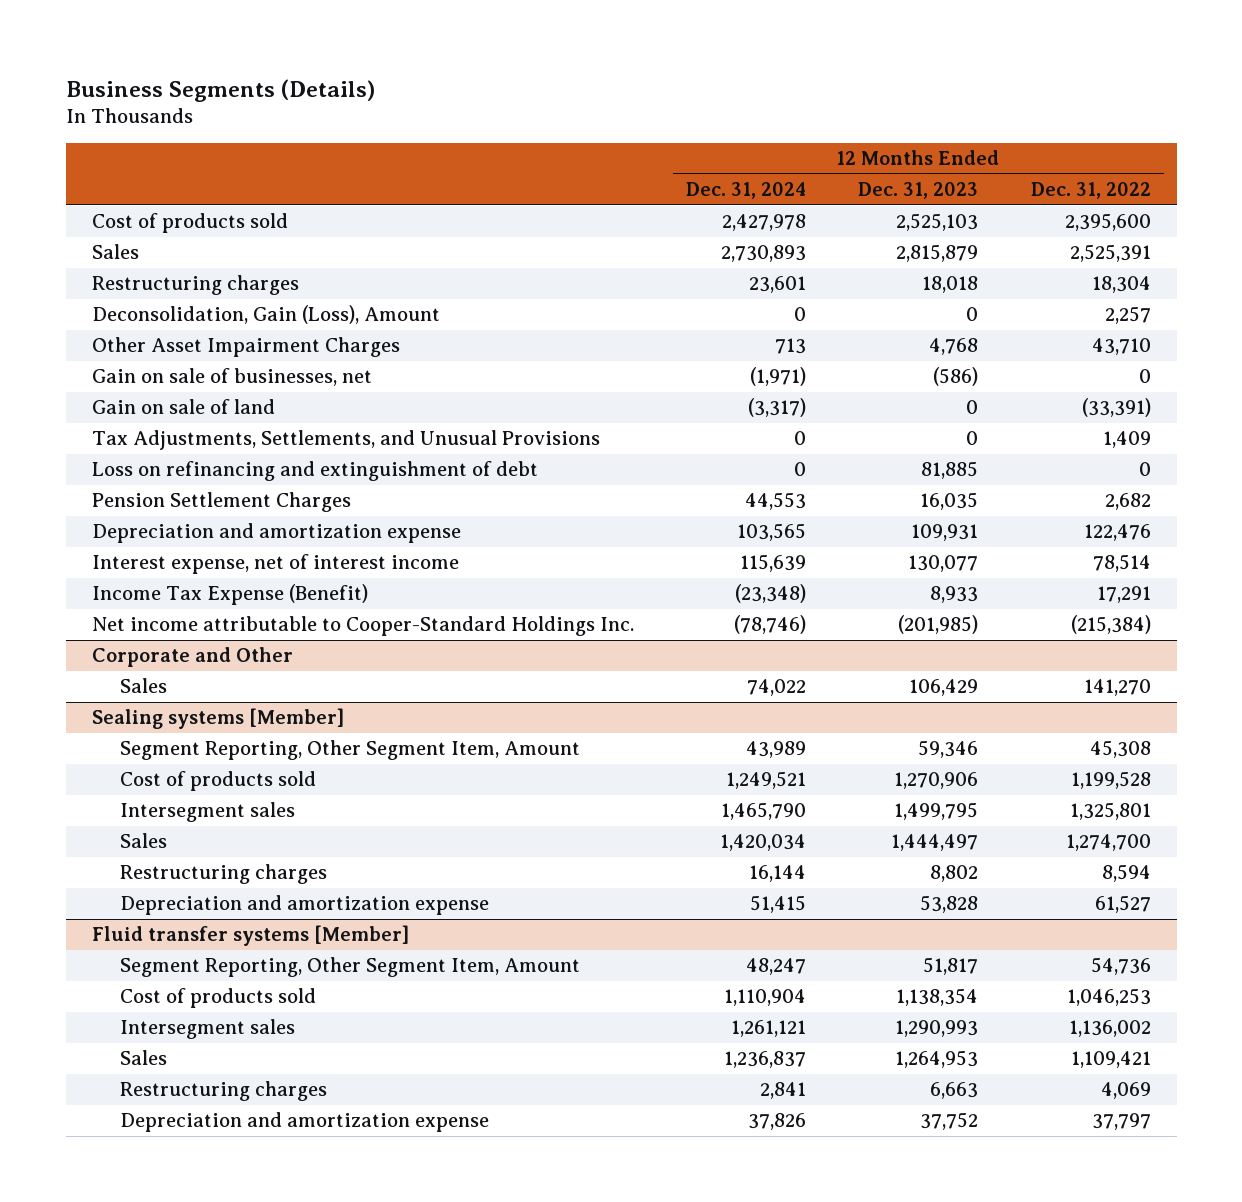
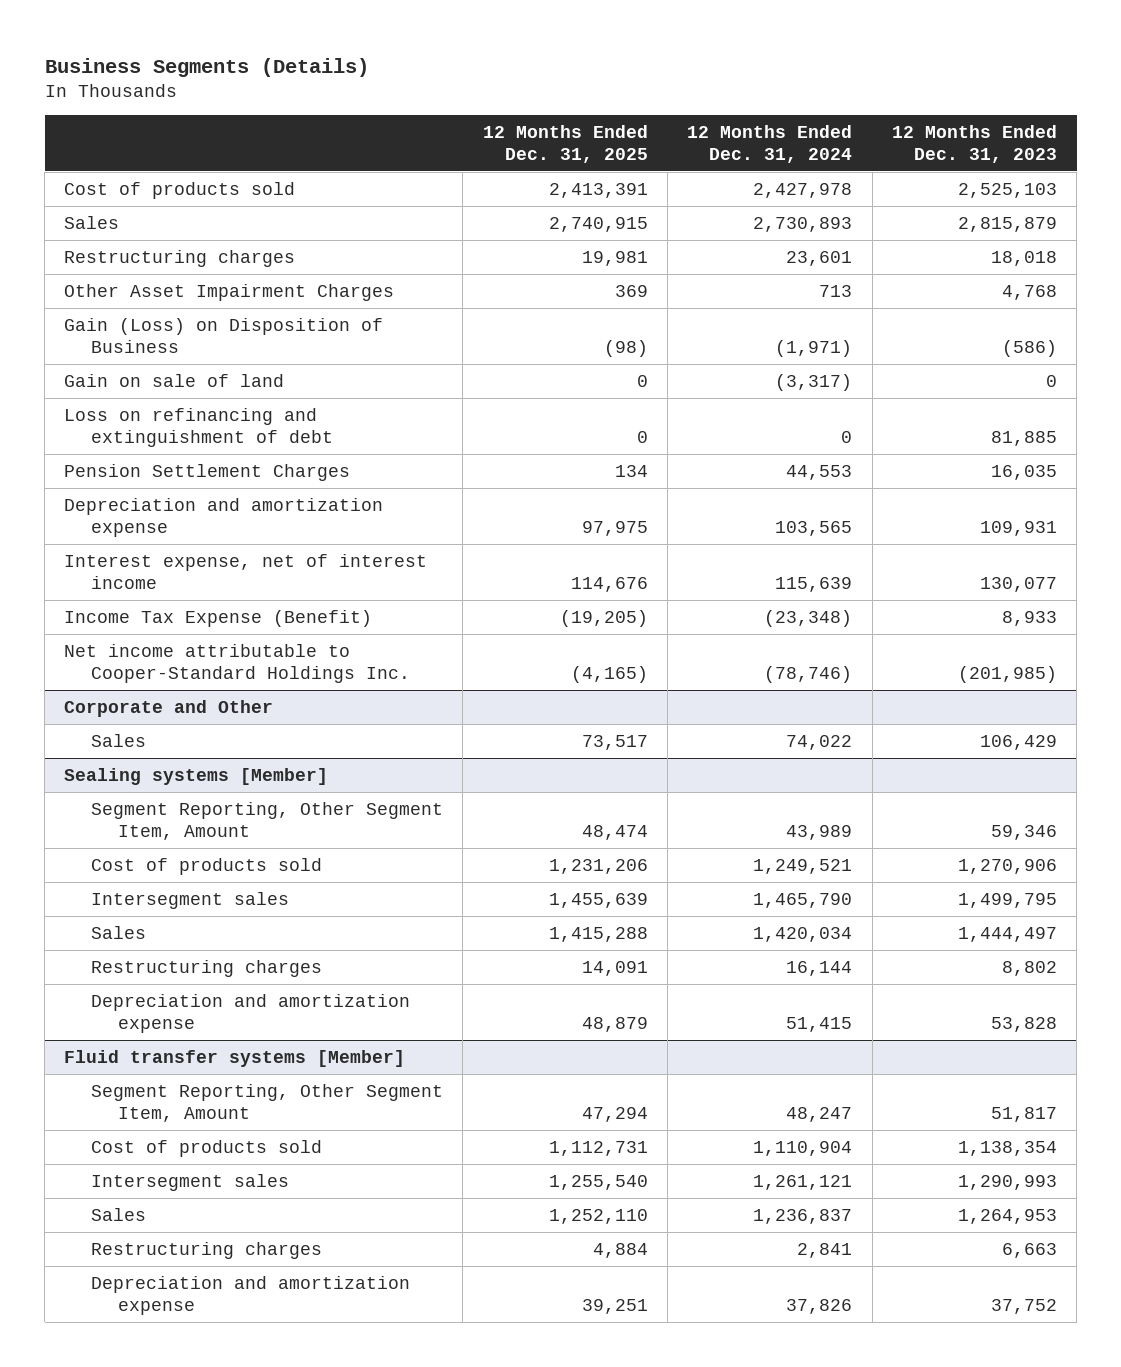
[1030,182,1151,200] Dec. 31, 2022 -> none
none -> [482,124,648,163] 12 Months Ended Dec. 31, 2025
[91,305,440,325] Deconsolidation, Gain (Loss), Amount -> none
[91,368,372,387] Gain on sale of businesses, net -> [64,318,384,354] Gain (Loss) on Disposition of Business
[91,430,600,451] Tax Adjustments, Settlements, and Unusual Provisions -> none

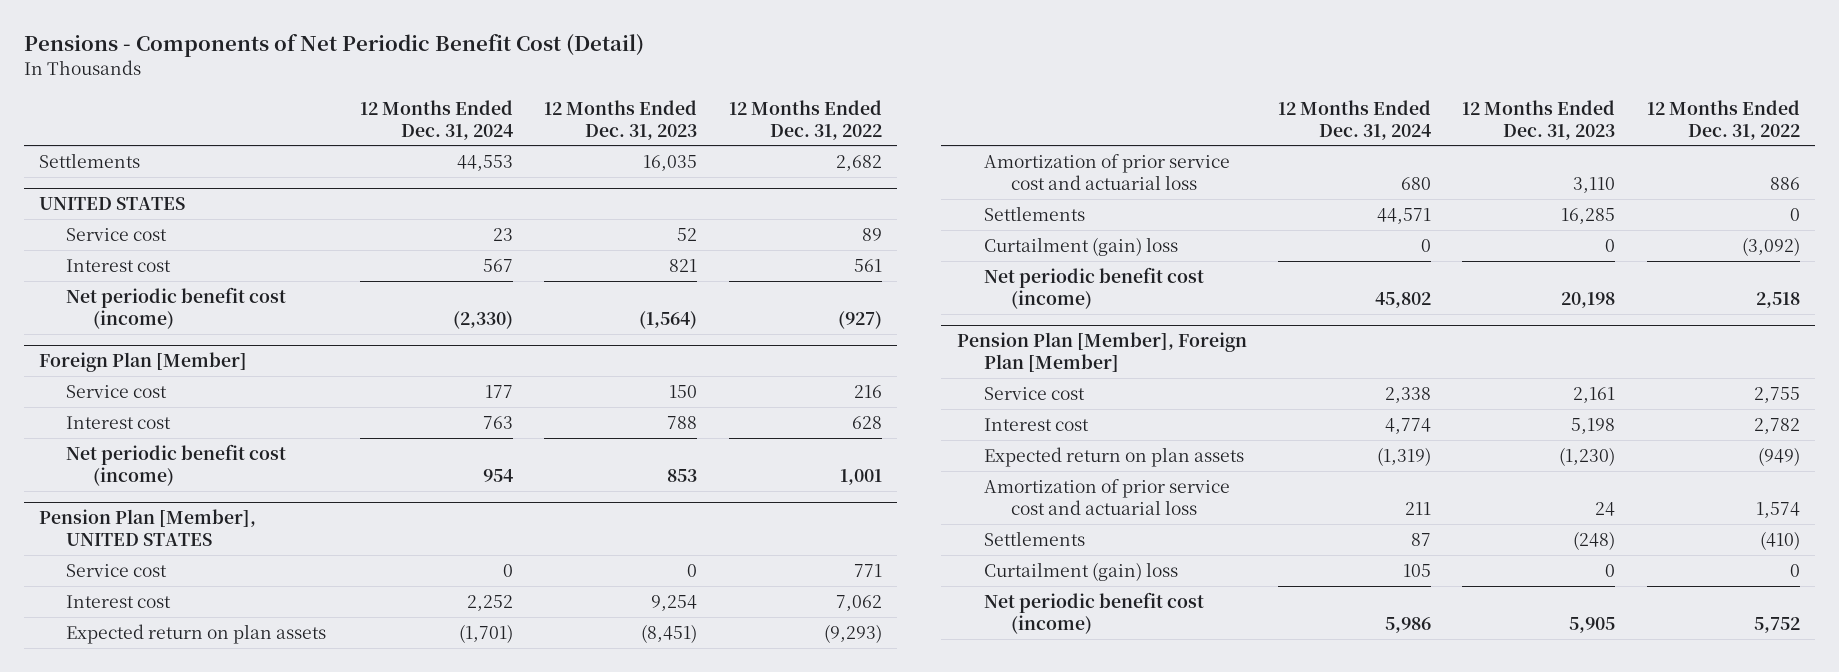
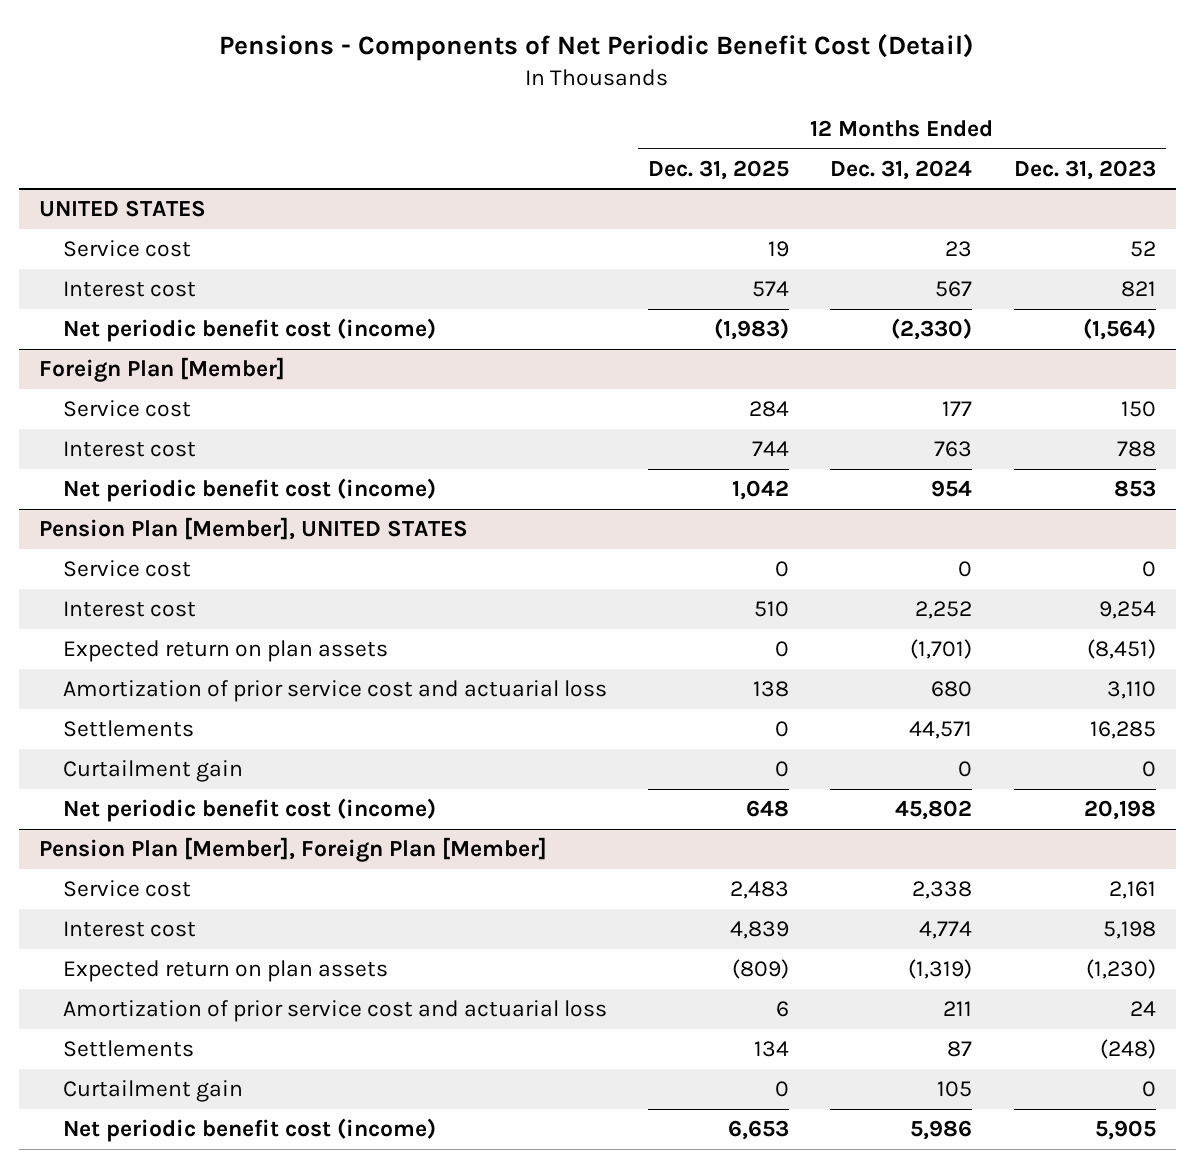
[728,99,882,140] 12 Months Ended Dec. 31, 2022 -> none
none -> [648,159,790,180] Dec. 31, 2025
[39,152,141,168] Settlements -> none
[984,236,1179,256] Curtailment (gain) loss -> [63,760,244,783] Curtailment gain
[984,561,1179,581] Curtailment (gain) loss -> [63,1080,244,1103] Curtailment gain

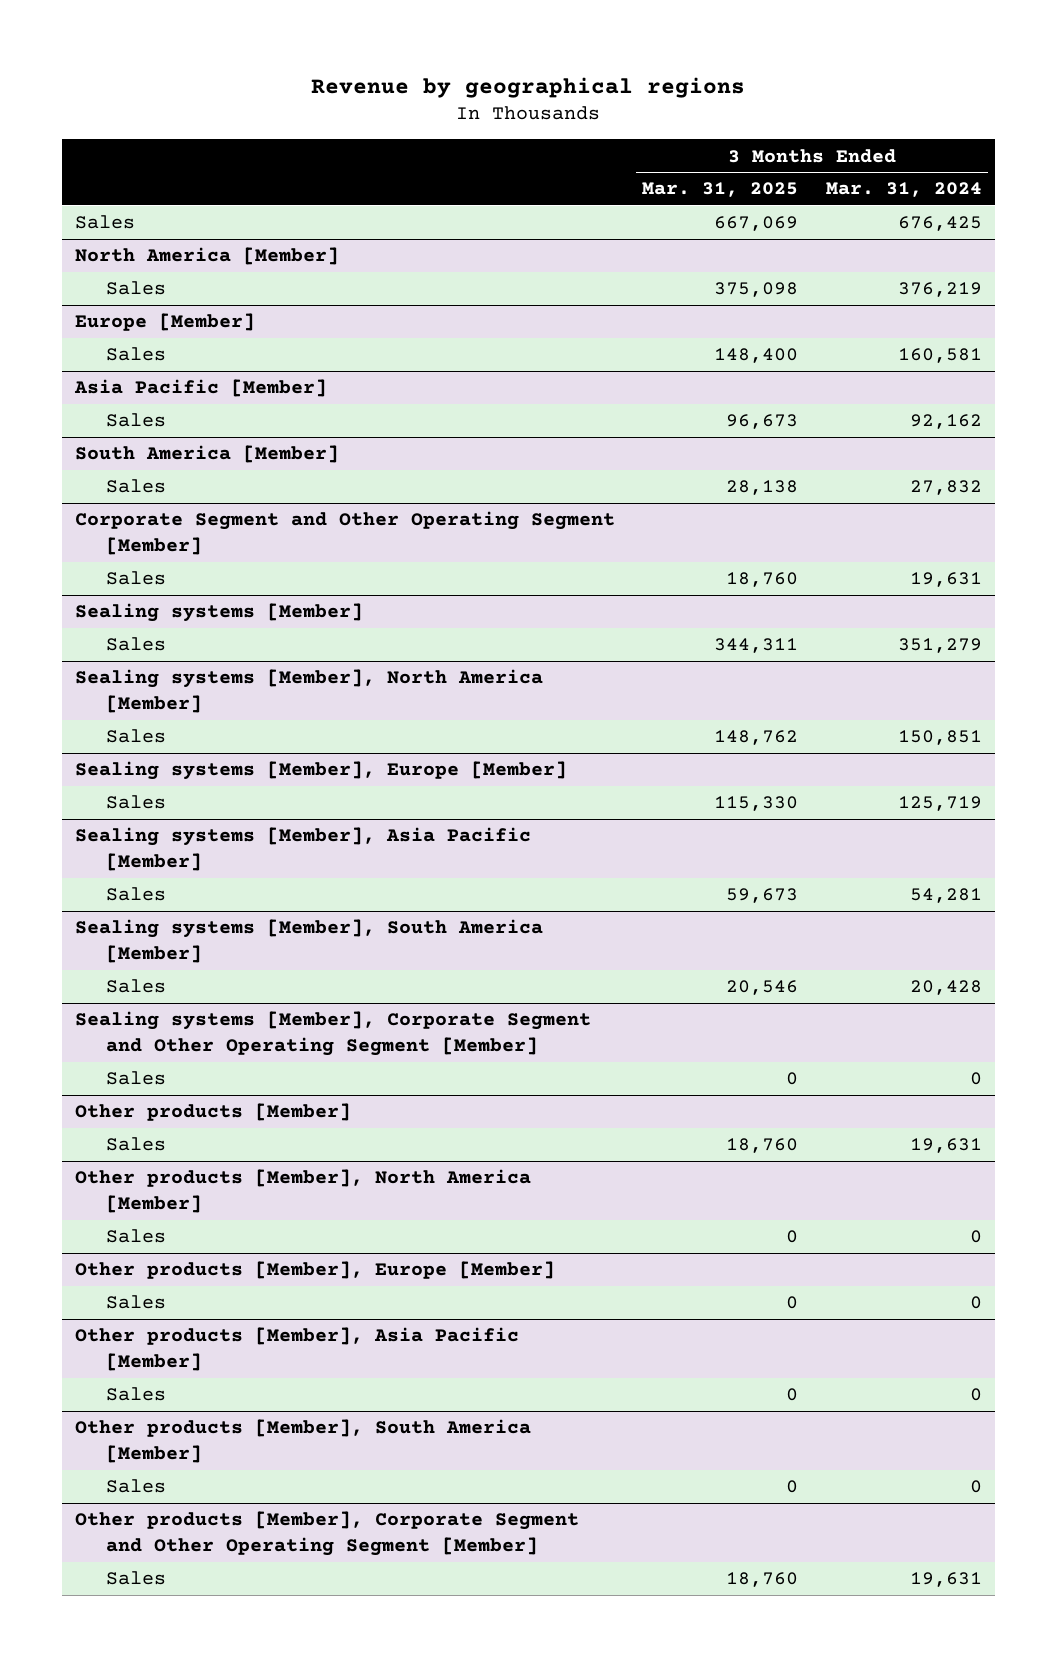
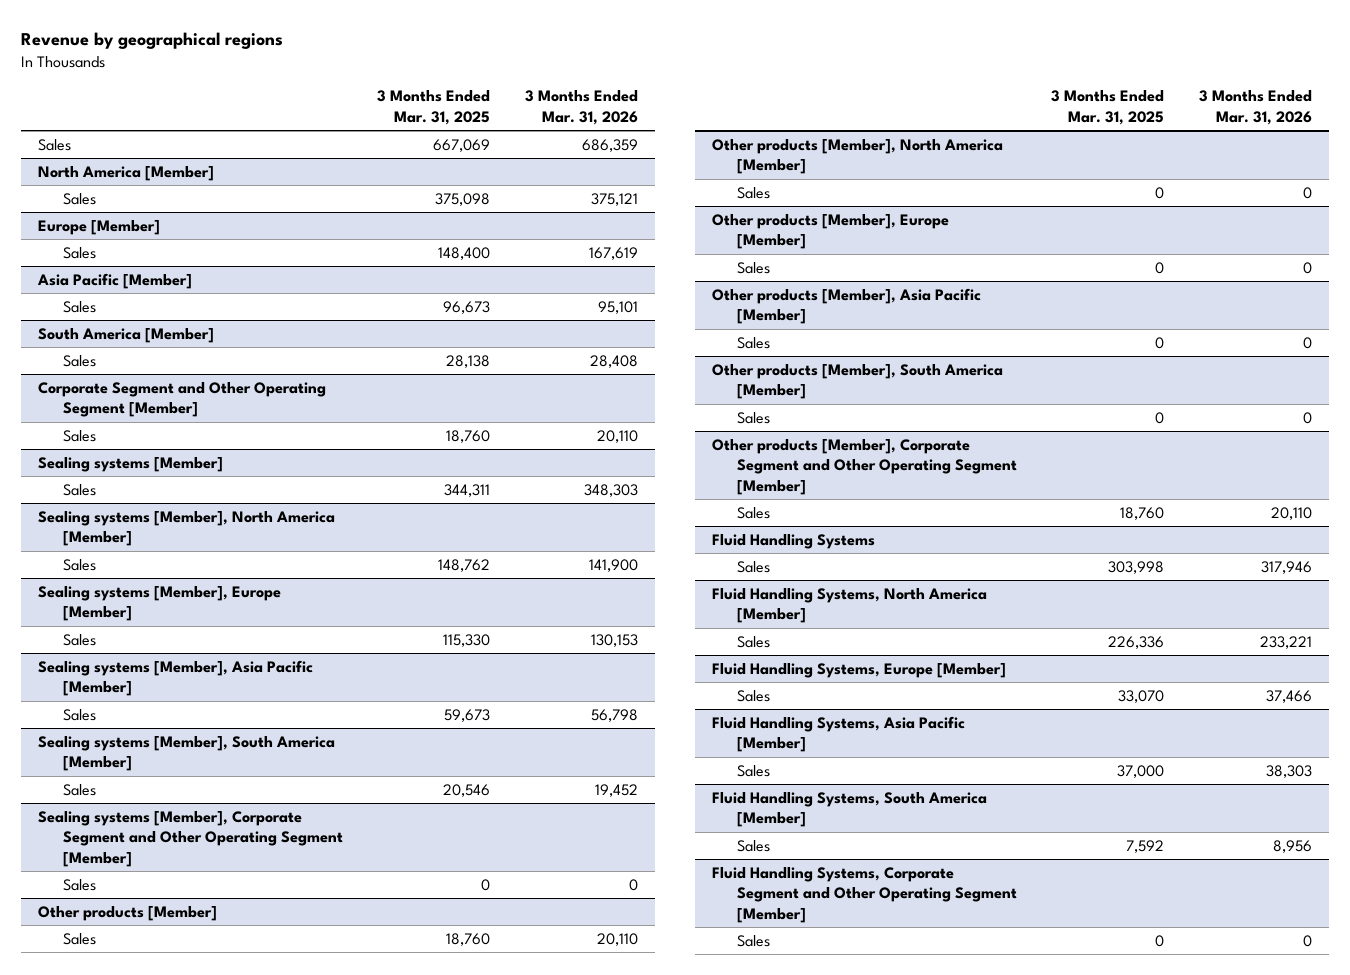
[825,182,982,198] Mar. 31, 2024 -> none
none -> [525,90,639,126] 3 Months Ended Mar. 31, 2026
none -> [712,533,876,549] Fluid Handling Systems
none -> [736,560,770,573] Sales
none -> [712,587,988,624] Fluid Handling Systems, North America [Member]
none -> [736,635,770,648] Sales
none -> [712,662,1007,678] Fluid Handling Systems, Europe [Member]
none -> [736,689,770,702] Sales
none -> [712,715,966,753] Fluid Handling Systems, Asia Pacific [Member]
none -> [736,764,770,777] Sales
none -> [712,791,988,828] Fluid Handling Systems, South America [Member]
none -> [736,839,770,852] Sales
none -> [712,866,1017,923] Fluid Handling Systems, Corporate Segment and Other Operating Segment [Member]
none -> [736,934,770,947] Sales

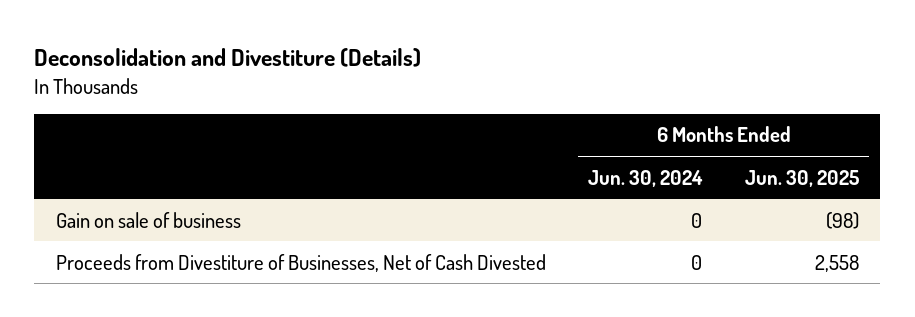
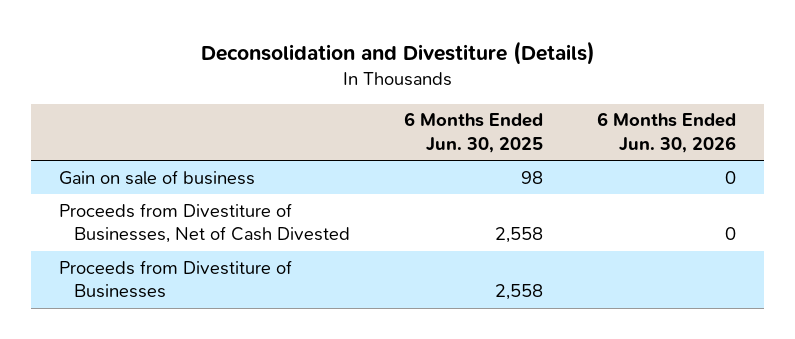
[588,169,704,187] Jun. 30, 2024 -> none
none -> [597,112,737,154] 6 Months Ended Jun. 30, 2026
[825,211,859,229] (98) -> [521,170,544,184] 98
none -> [58,259,292,299] Proceeds from Divestiture of Businesses

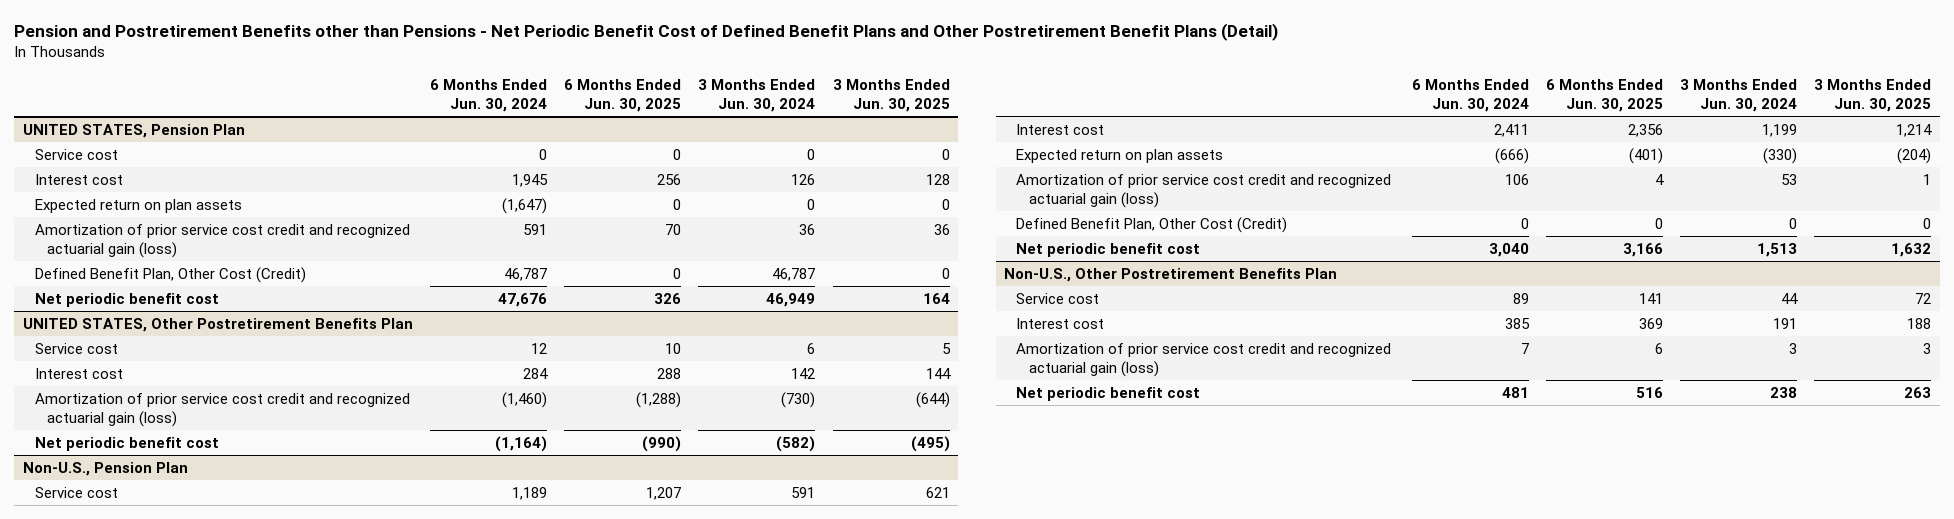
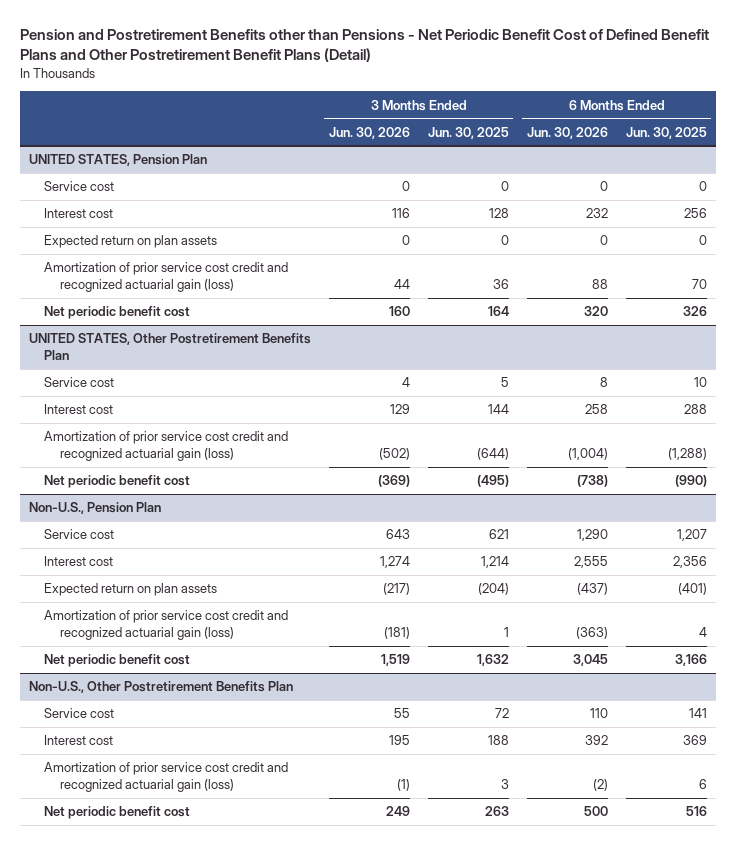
[429,79,547,113] 6 Months Ended Jun. 30, 2024 -> none
[698,79,816,113] 3 Months Ended Jun. 30, 2024 -> none
none -> [328,126,410,139] Jun. 30, 2026
none -> [526,126,608,139] Jun. 30, 2026
[34,266,306,283] Defined Benefit Plan, Other Cost (Credit) -> none
[1016,216,1288,233] Defined Benefit Plan, Other Cost (Credit) -> none

